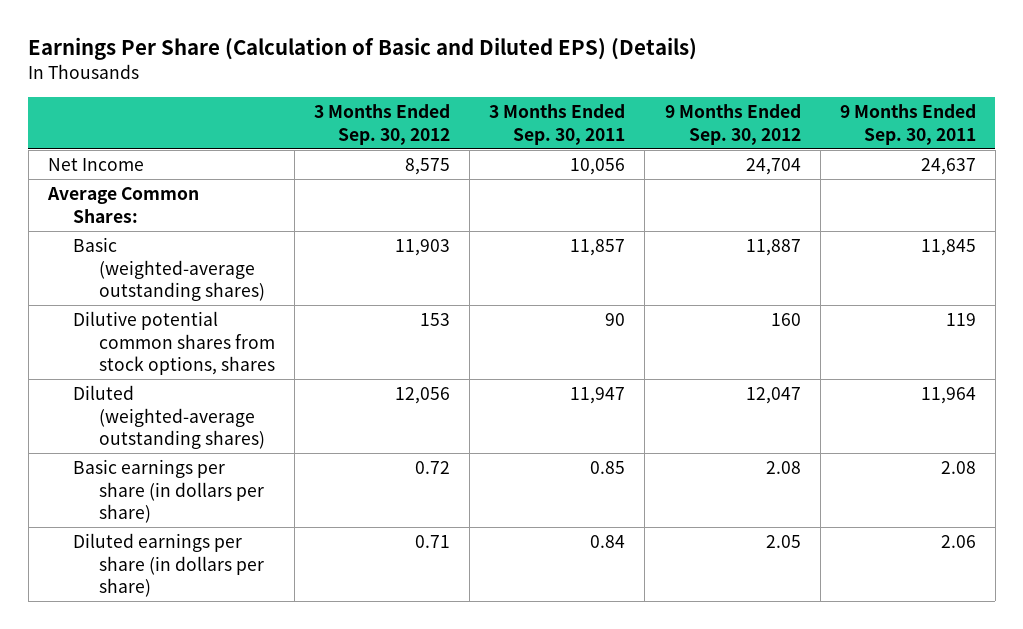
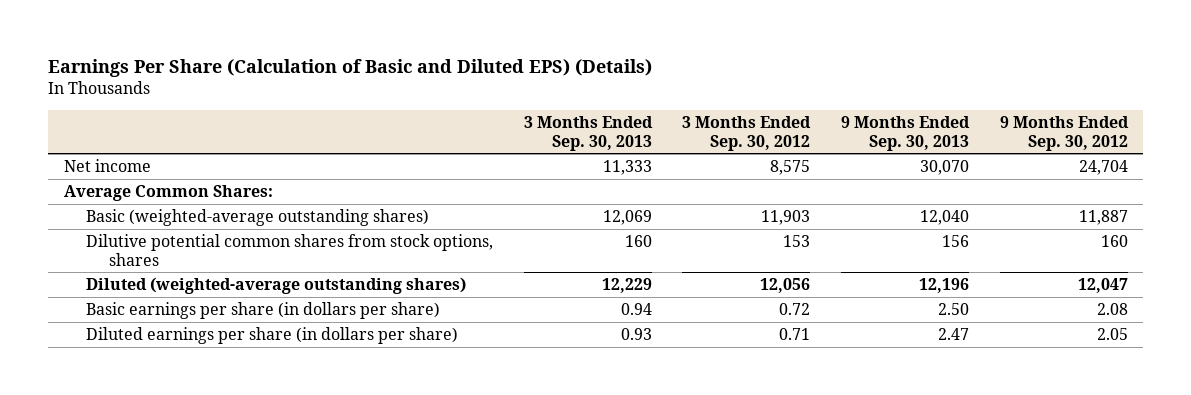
[489,103,626,145] 3 Months Ended Sep. 30, 2011 -> none
[839,103,976,145] 9 Months Ended Sep. 30, 2011 -> none
none -> [523,116,653,151] 3 Months Ended Sep. 30, 2013
none -> [840,116,970,151] 9 Months Ended Sep. 30, 2013
[47,157,144,171] Net Income -> [63,158,151,172] Net income

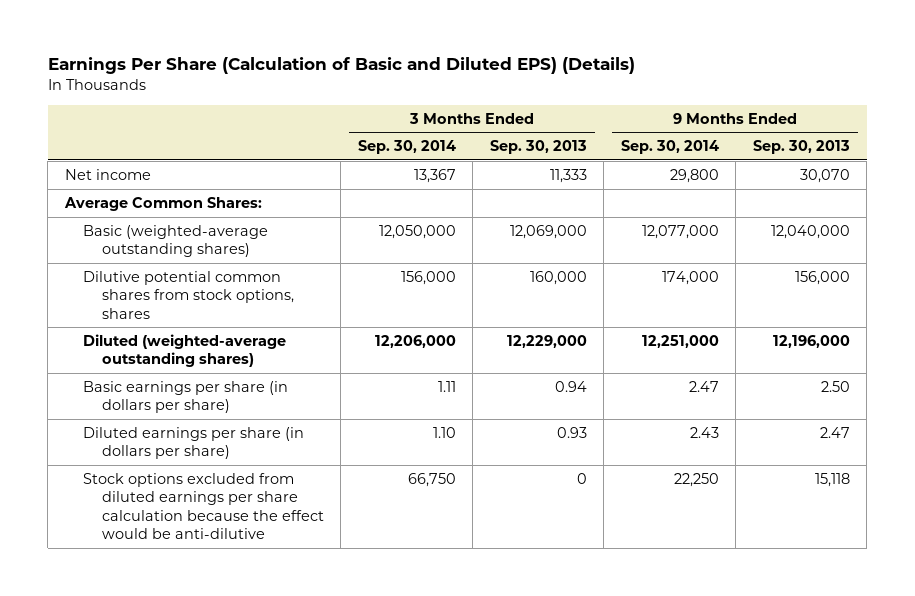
[682,116,812,151] 3 Months Ended Sep. 30, 2012 -> none
[999,116,1129,151] 9 Months Ended Sep. 30, 2012 -> none
none -> [357,140,456,155] Sep. 30, 2014
none -> [620,140,719,155] Sep. 30, 2014
[602,209,652,225] 12,069 -> [509,224,587,239] 12,069,000
[919,209,969,225] 12,040 -> [770,224,850,239] 12,040,000
[624,234,652,247] 160 -> [529,270,587,285] 160,000
[941,234,969,247] 156 -> [794,270,850,285] 156,000
[601,277,652,293] 12,229 -> [506,334,587,348] 12,229,000
[918,277,969,293] 12,196 -> [772,334,850,348] 12,196,000
none -> [83,472,324,540] Stock options excluded from diluted earnings per share calculation because the effect would be anti-dilutive

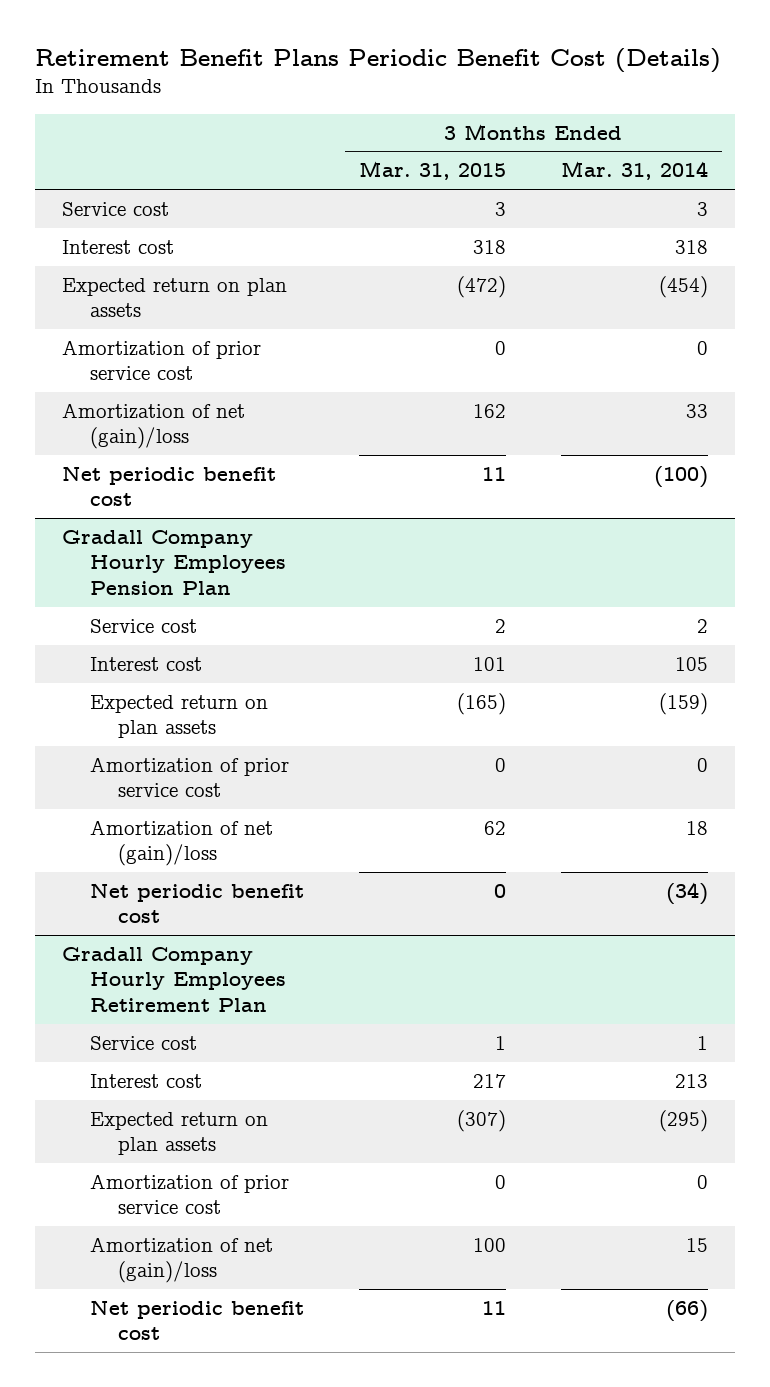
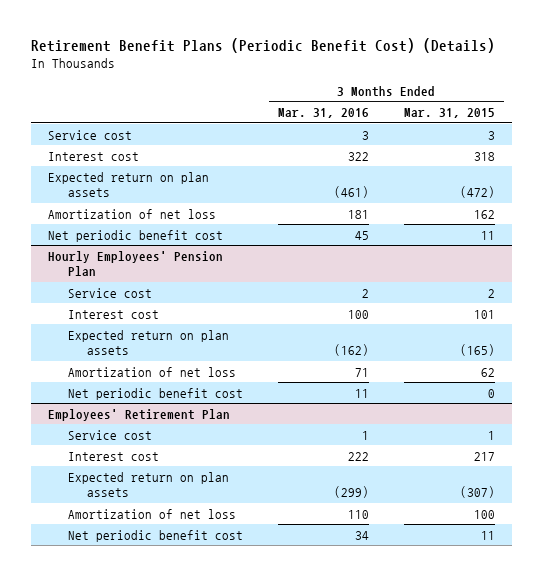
[34,48,721,74] Retirement Benefit Plans Periodic Benefit Cost (Details) -> [30,38,495,54] Retirement Benefit Plans (Periodic Benefit Cost) (Details)
[560,161,708,181] Mar. 31, 2014 -> none
none -> [277,108,369,119] Mar. 31, 2016
[62,339,262,381] Amortization of prior service cost -> none
[62,402,246,450] Amortization of net (gain)/loss -> [48,208,217,219] Amortization of net loss
[62,529,286,595] Gradall Company Hourly Employees Pension Plan -> [48,250,224,277] Hourly Employees' Pension Plan
[89,756,289,798] Amortization of prior service cost -> none
[89,819,273,867] Amortization of net (gain)/loss -> [67,366,236,377] Amortization of net loss
[62,946,286,1012] Gradall Company Hourly Employees Retirement Plan -> [48,408,231,421] Employees' Retirement Plan
[89,1173,289,1215] Amortization of prior service cost -> none
[89,1236,273,1284] Amortization of net (gain)/loss -> [67,508,236,519] Amortization of net loss

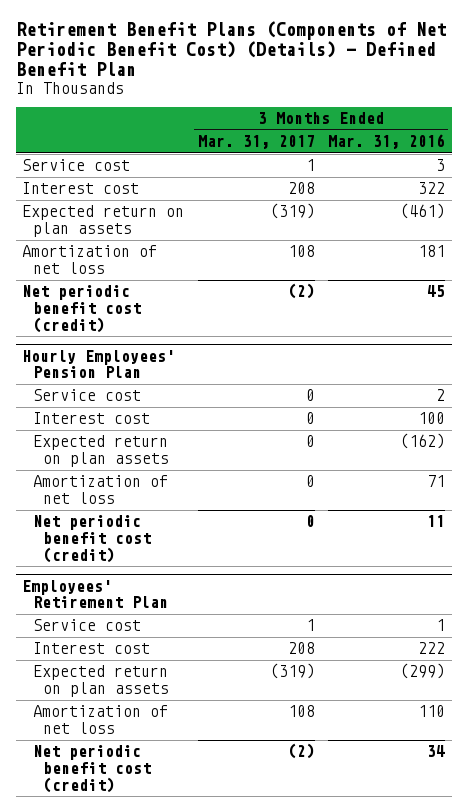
[30,38,495,54] Retirement Benefit Plans (Periodic Benefit Cost) (Details) -> [15,21,446,77] Retirement Benefit Plans (Components of Net Periodic Benefit Cost) (Details) - Defined Benefit Plan
[403,108,495,119] Mar. 31, 2015 -> none
none -> [197,135,315,150] Mar. 31, 2017
[48,229,224,242] Net periodic benefit cost -> [22,285,141,333] Net periodic benefit cost (credit)
[67,387,243,400] Net periodic benefit cost -> [32,515,152,563] Net periodic benefit cost (credit)
[67,529,243,542] Net periodic benefit cost -> [32,745,152,793] Net periodic benefit cost (credit)

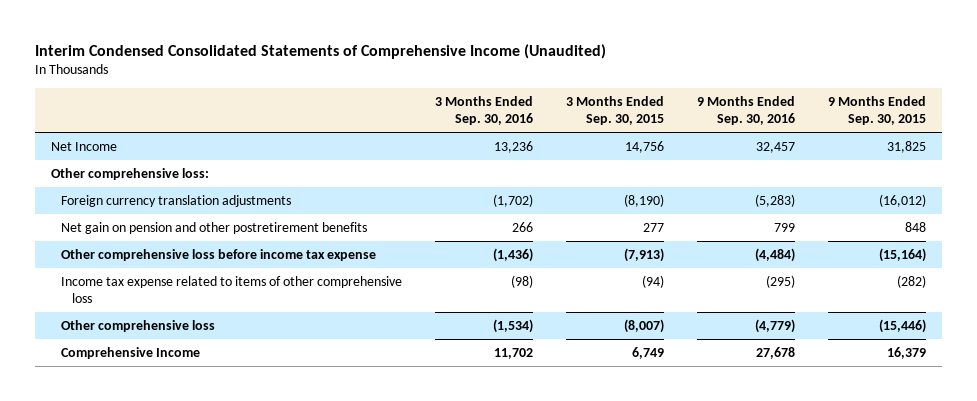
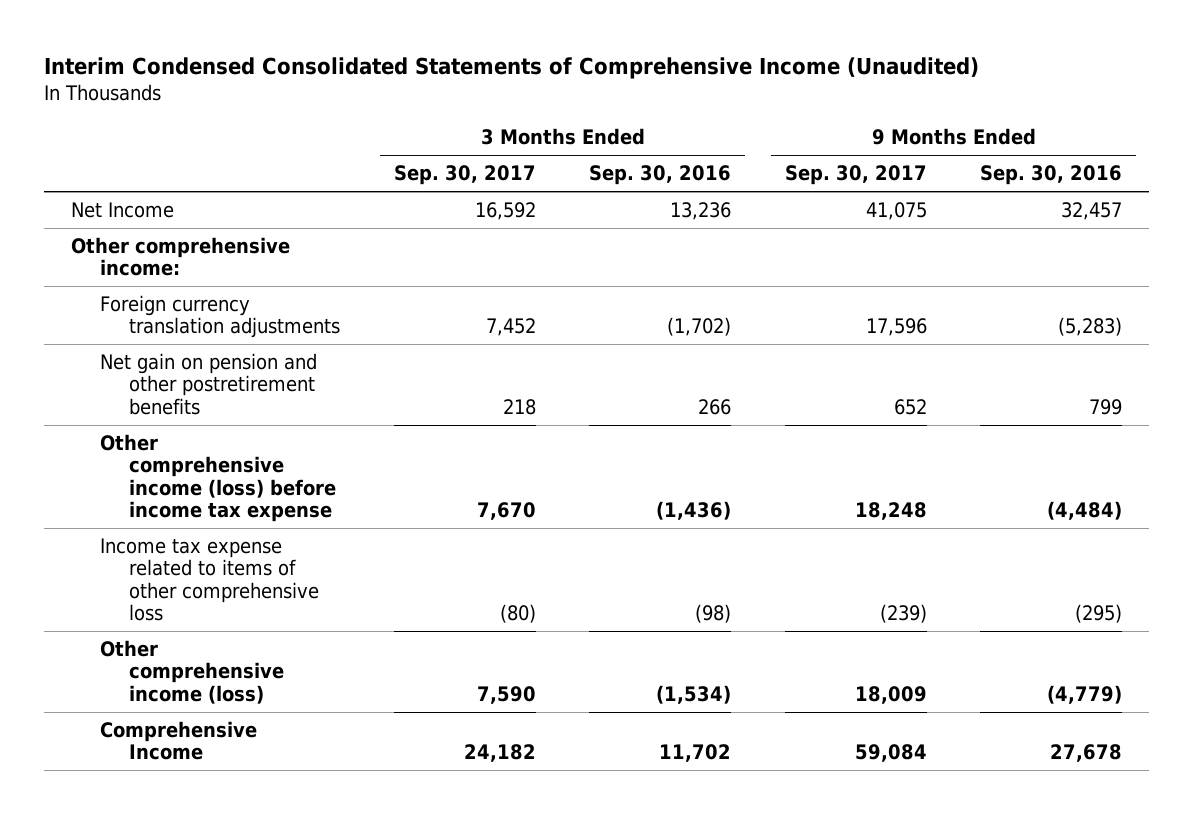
[566,96,665,125] 3 Months Ended Sep. 30, 2015 -> none
[827,96,926,125] 9 Months Ended Sep. 30, 2015 -> none
none -> [393,165,536,186] Sep. 30, 2017
none -> [784,165,927,186] Sep. 30, 2017
[51,168,210,181] Other comprehensive loss: -> [70,236,290,277] Other comprehensive income:
[61,249,377,262] Other comprehensive loss before income tax expense -> [100,433,337,523] Other comprehensive income (loss) before income tax expense
[61,320,216,333] Other comprehensive loss -> [100,639,285,704] Other comprehensive income (loss)

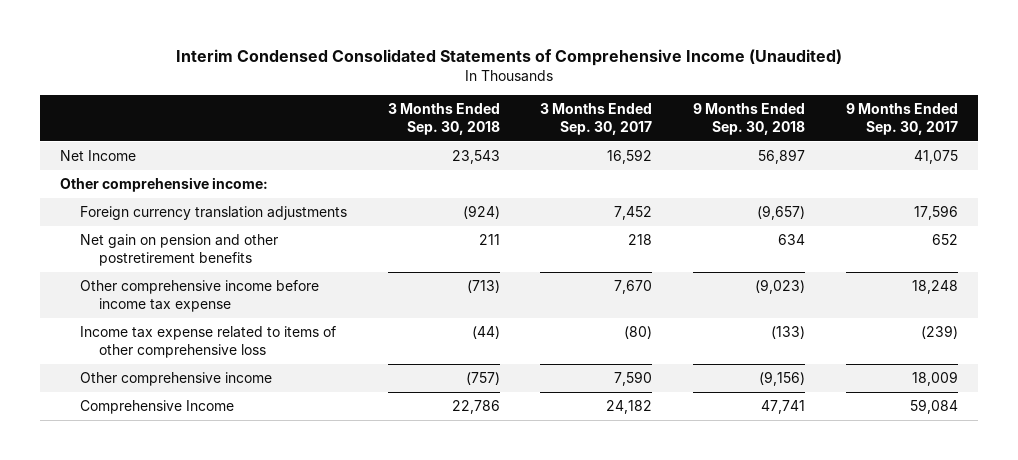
[589,165,732,186] Sep. 30, 2016 -> none
[980,165,1123,186] Sep. 30, 2016 -> none
none -> [387,103,500,135] 3 Months Ended Sep. 30, 2018
none -> [692,103,805,135] 9 Months Ended Sep. 30, 2018
[100,433,337,523] Other comprehensive income (loss) before income tax expense -> [79,280,319,312] Other comprehensive income before income tax expense
[100,639,285,704] Other comprehensive income (loss) -> [79,372,272,387] Other comprehensive income

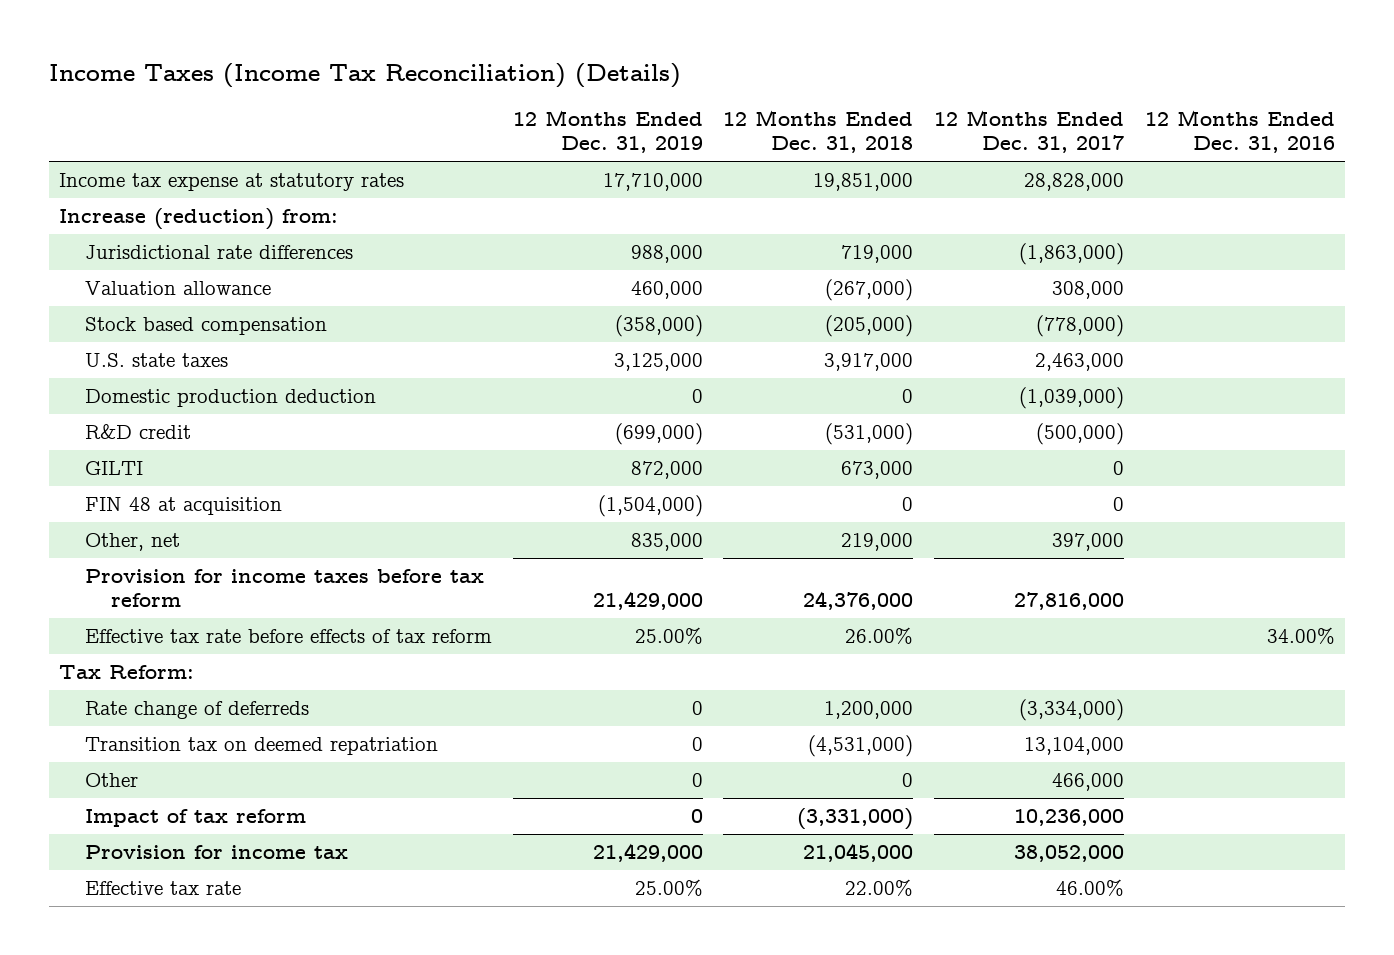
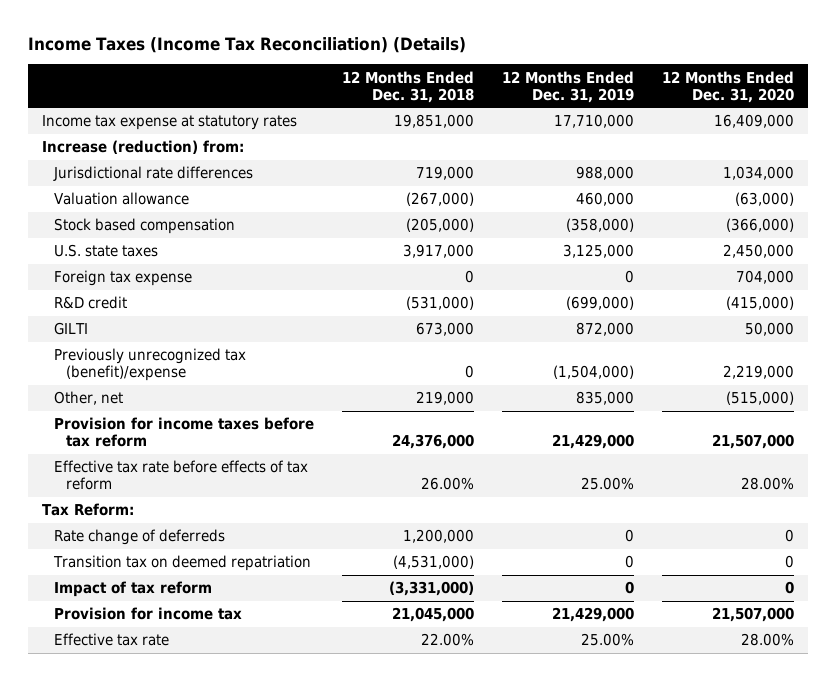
[934,110,1125,153] 12 Months Ended Dec. 31, 2017 -> none
[1144,110,1335,153] 12 Months Ended Dec. 31, 2016 -> none
none -> [662,70,795,103] 12 Months Ended Dec. 31, 2020
[85,389,377,408] Domestic production deduction -> none
none -> [53,270,192,287] Foreign tax expense
[85,497,283,516] FIN 48 at acquisition -> [53,348,246,382] Previously unrecognized tax (benefit)/expense
[85,773,139,788] Other -> none

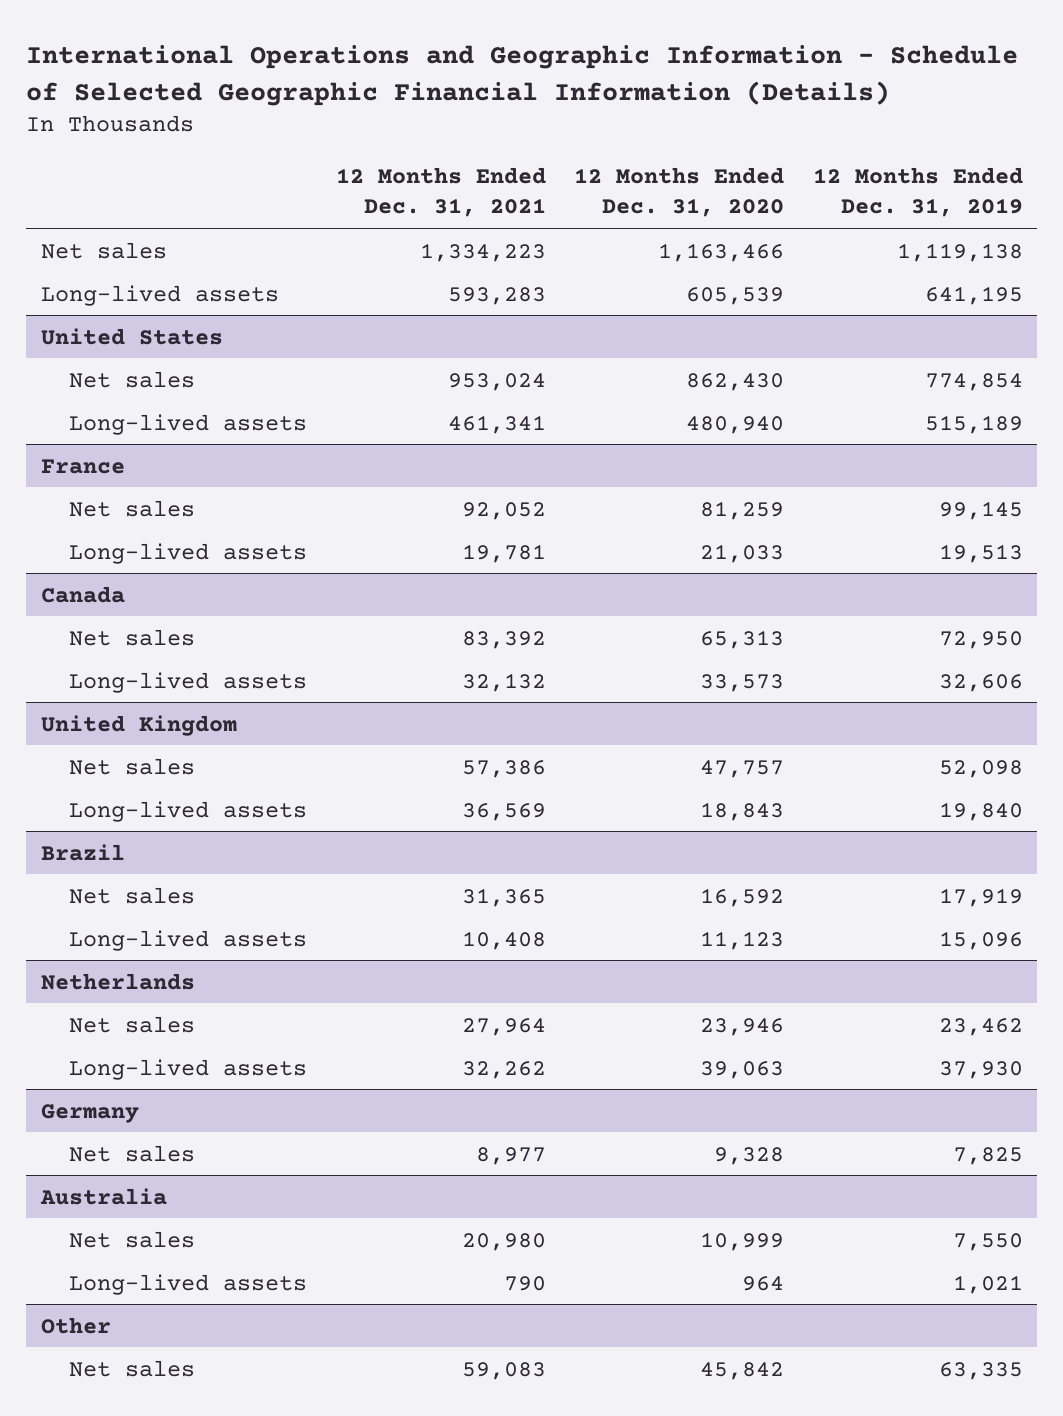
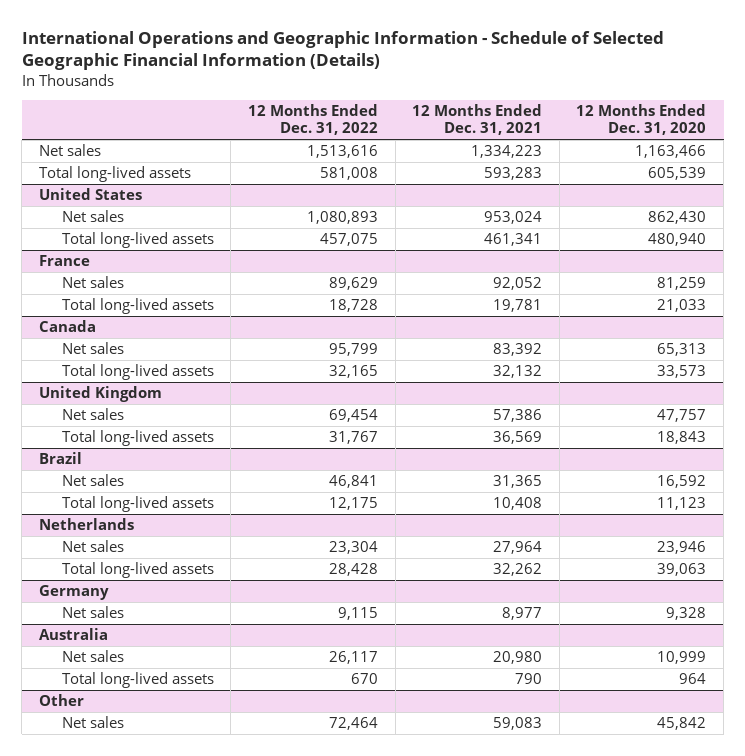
[812,167,1023,218] 12 Months Ended Dec. 31, 2019 -> none
none -> [247,104,378,136] 12 Months Ended Dec. 31, 2022
[40,284,279,306] Long-lived assets -> [38,166,191,183] Total long-lived assets
[69,413,308,435] Long-lived assets -> [61,232,214,249] Total long-lived assets
[69,542,308,564] Long-lived assets -> [61,298,214,315] Total long-lived assets
[69,671,308,693] Long-lived assets -> [61,364,214,381] Total long-lived assets
[69,800,308,822] Long-lived assets -> [61,430,214,447] Total long-lived assets
[69,929,308,951] Long-lived assets -> [61,496,214,513] Total long-lived assets
[69,1058,308,1080] Long-lived assets -> [61,562,214,579] Total long-lived assets
[69,1273,308,1295] Long-lived assets -> [61,672,214,689] Total long-lived assets

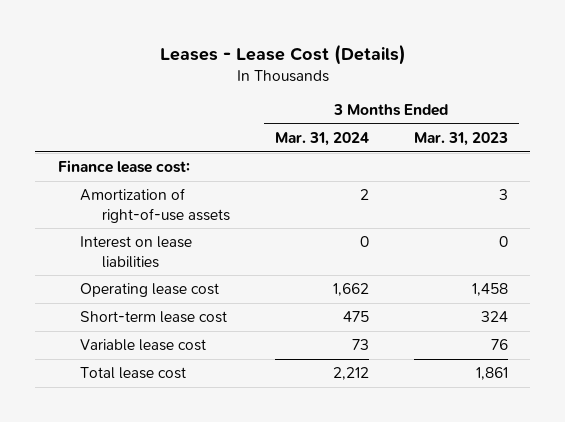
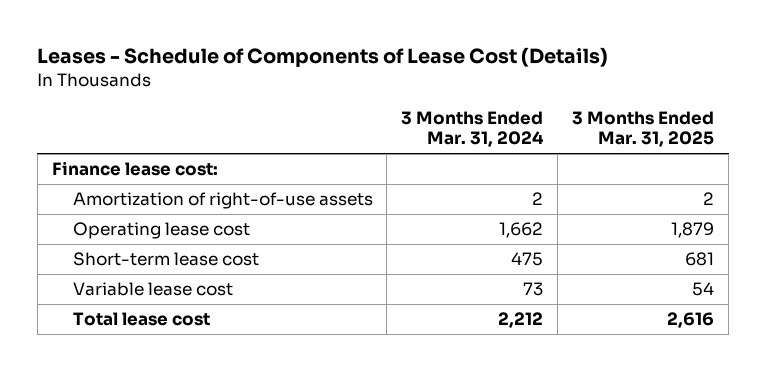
[159,43,406,65] Leases - Lease Cost (Details) -> [37,47,609,68] Leases - Schedule of Components of Lease Cost (Details)
[413,132,508,147] Mar. 31, 2023 -> none
none -> [572,111,715,147] 3 Months Ended Mar. 31, 2025
[79,236,192,268] Interest on lease liabilities -> none

